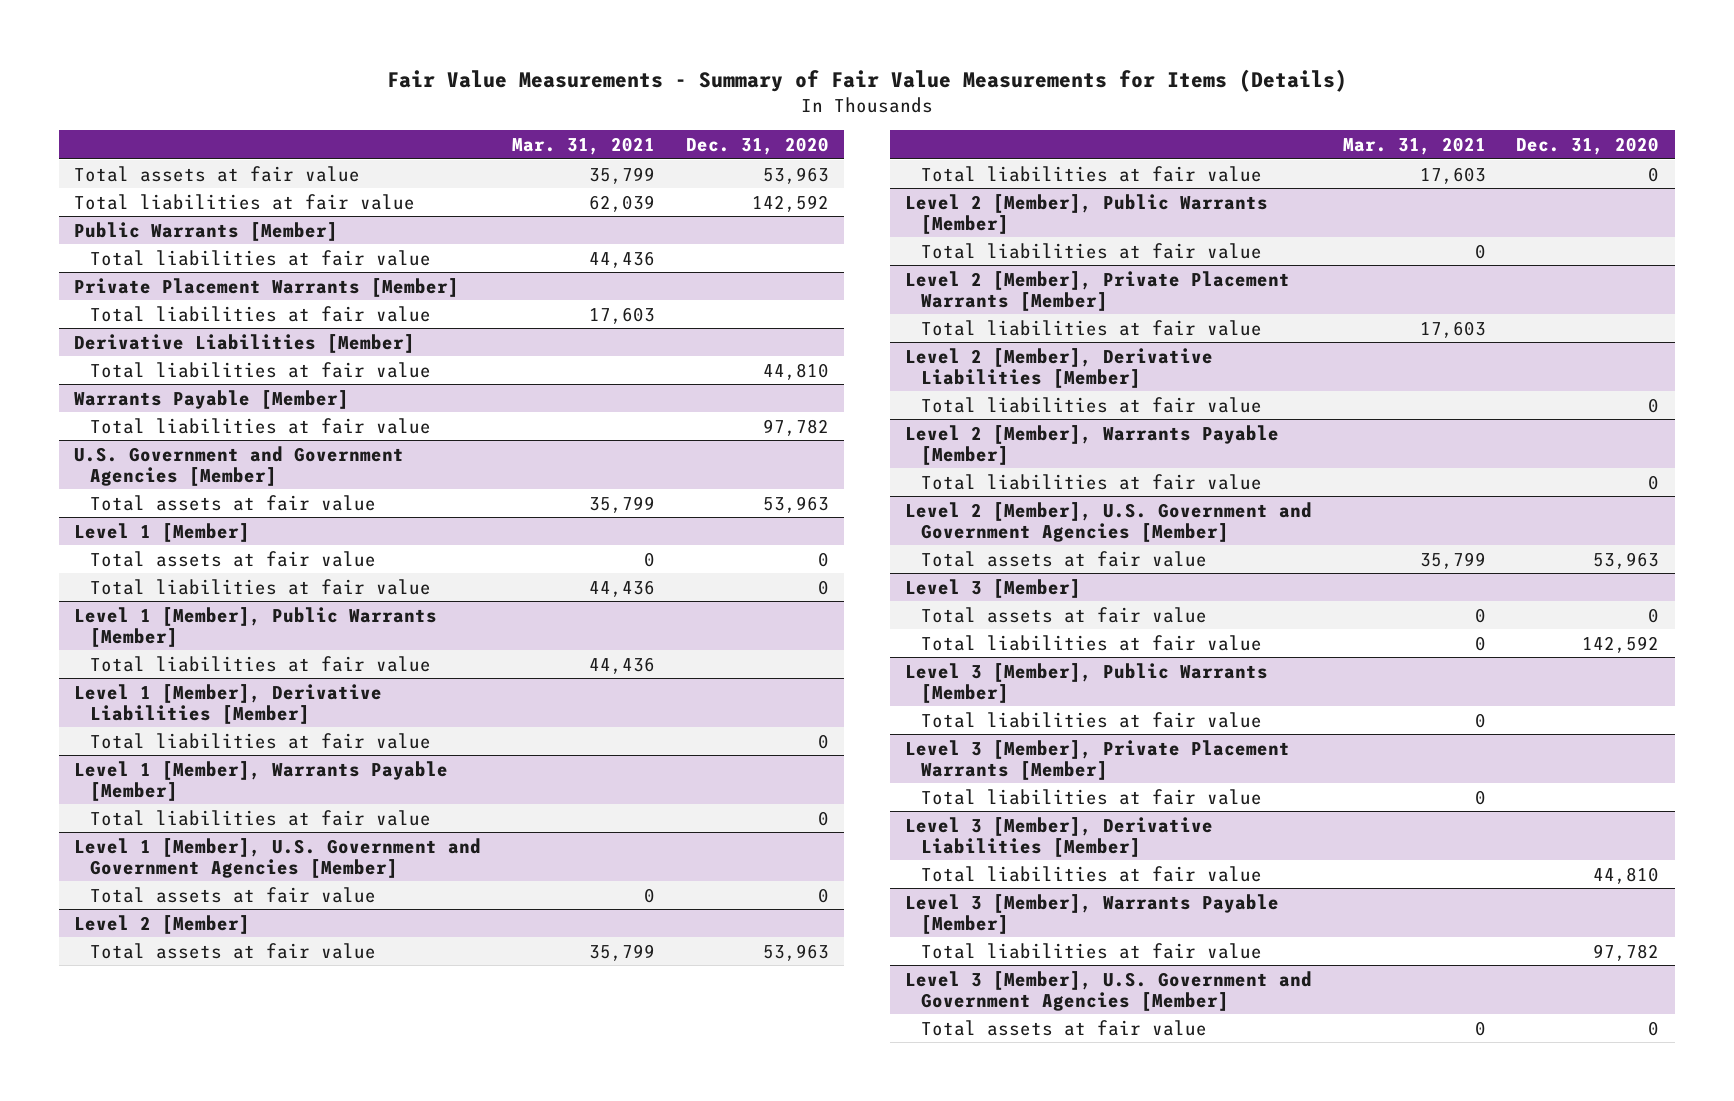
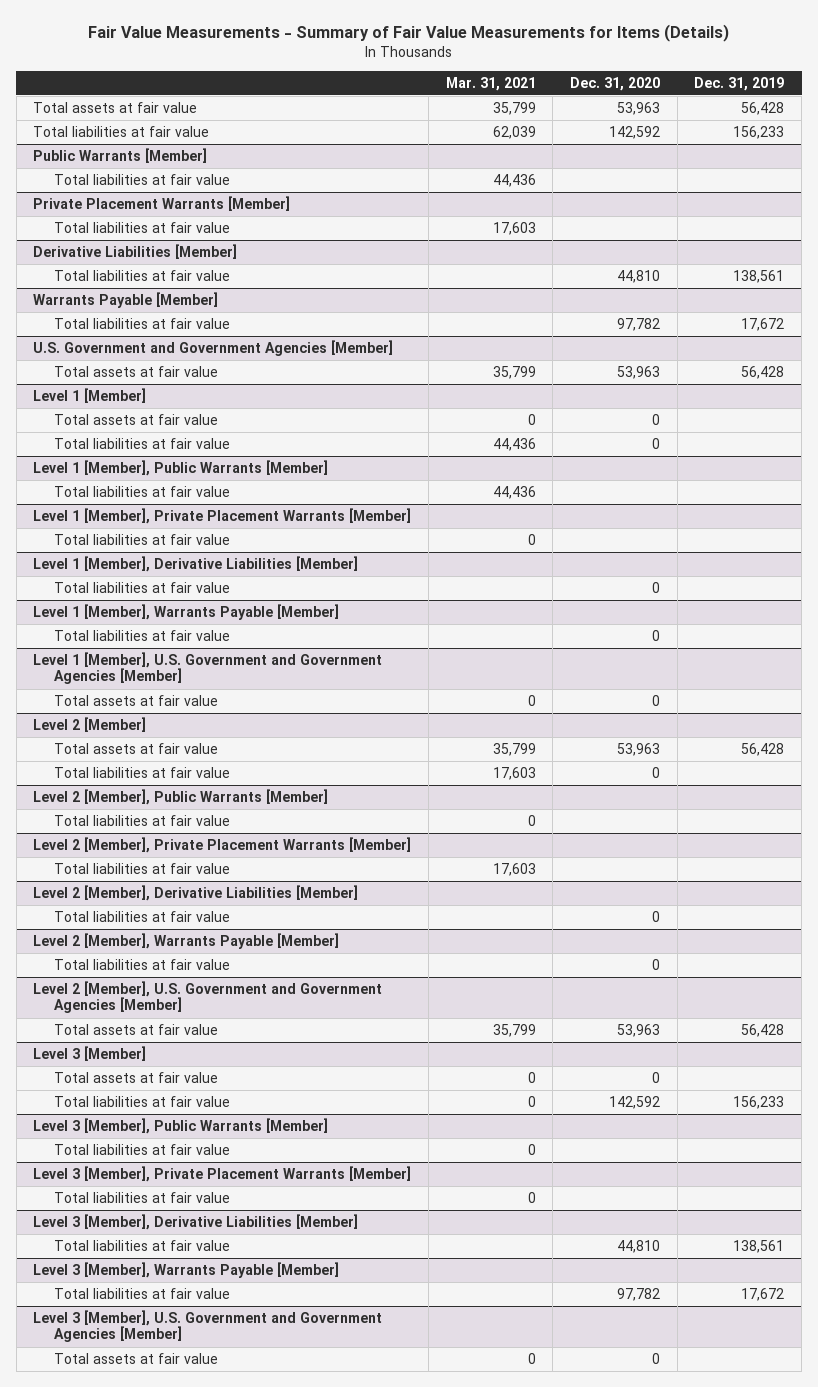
none -> [694,76,785,91] Dec. 31, 2019
none -> [33,508,412,525] Level 1 [Member], Private Placement Warrants [Member]
none -> [53,534,230,546] Total liabilities at fair value

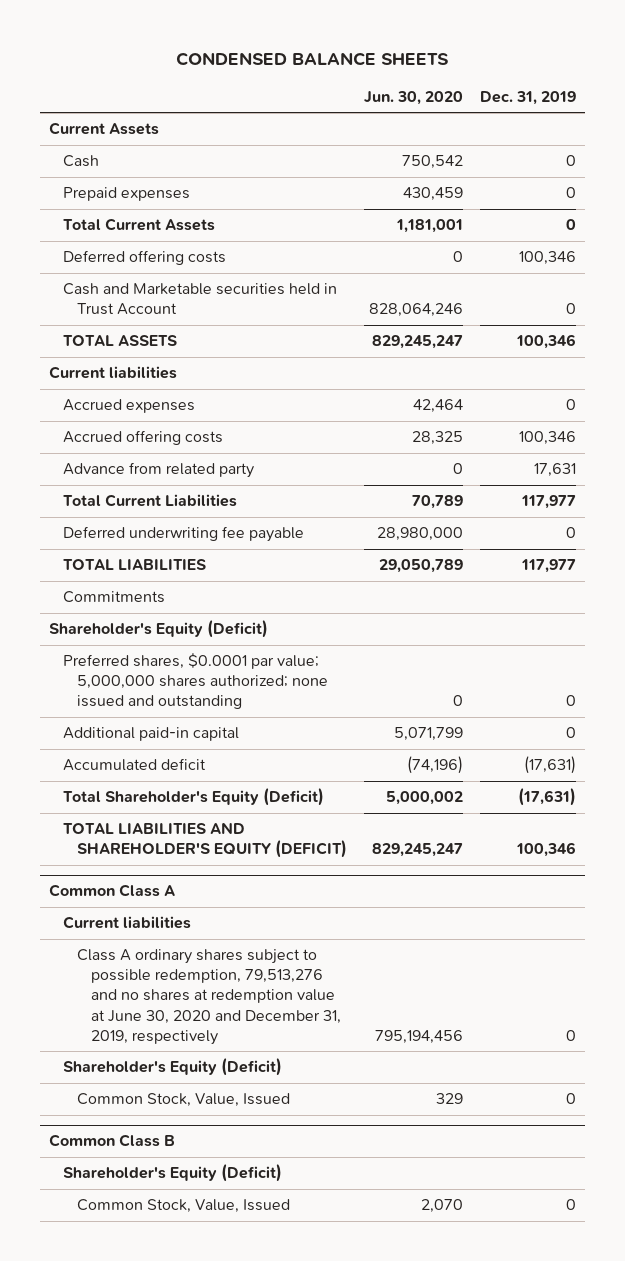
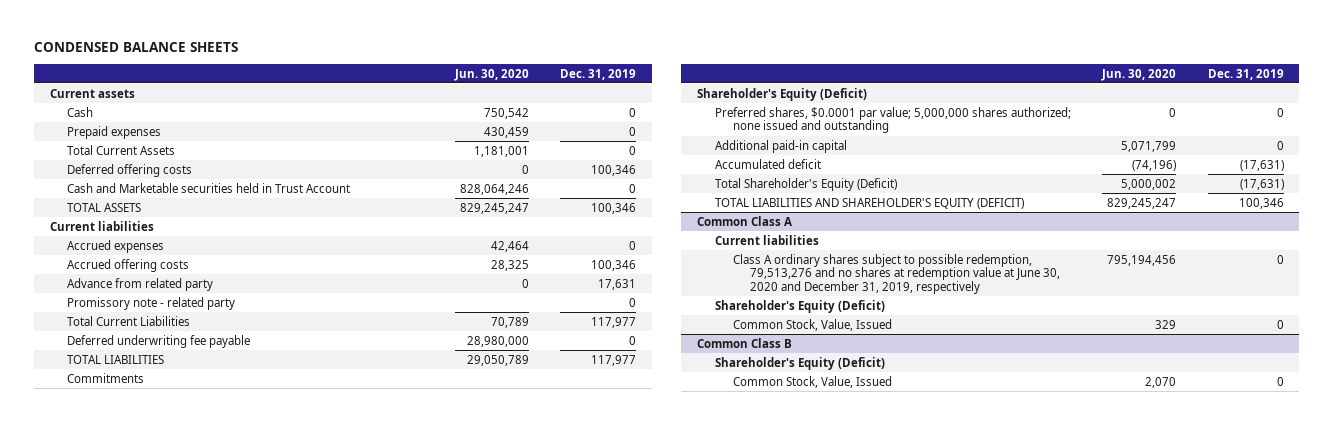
[48,122,159,136] Current Assets -> [49,88,135,98] Current assets
none -> [67,296,236,310] Promissory note - related party

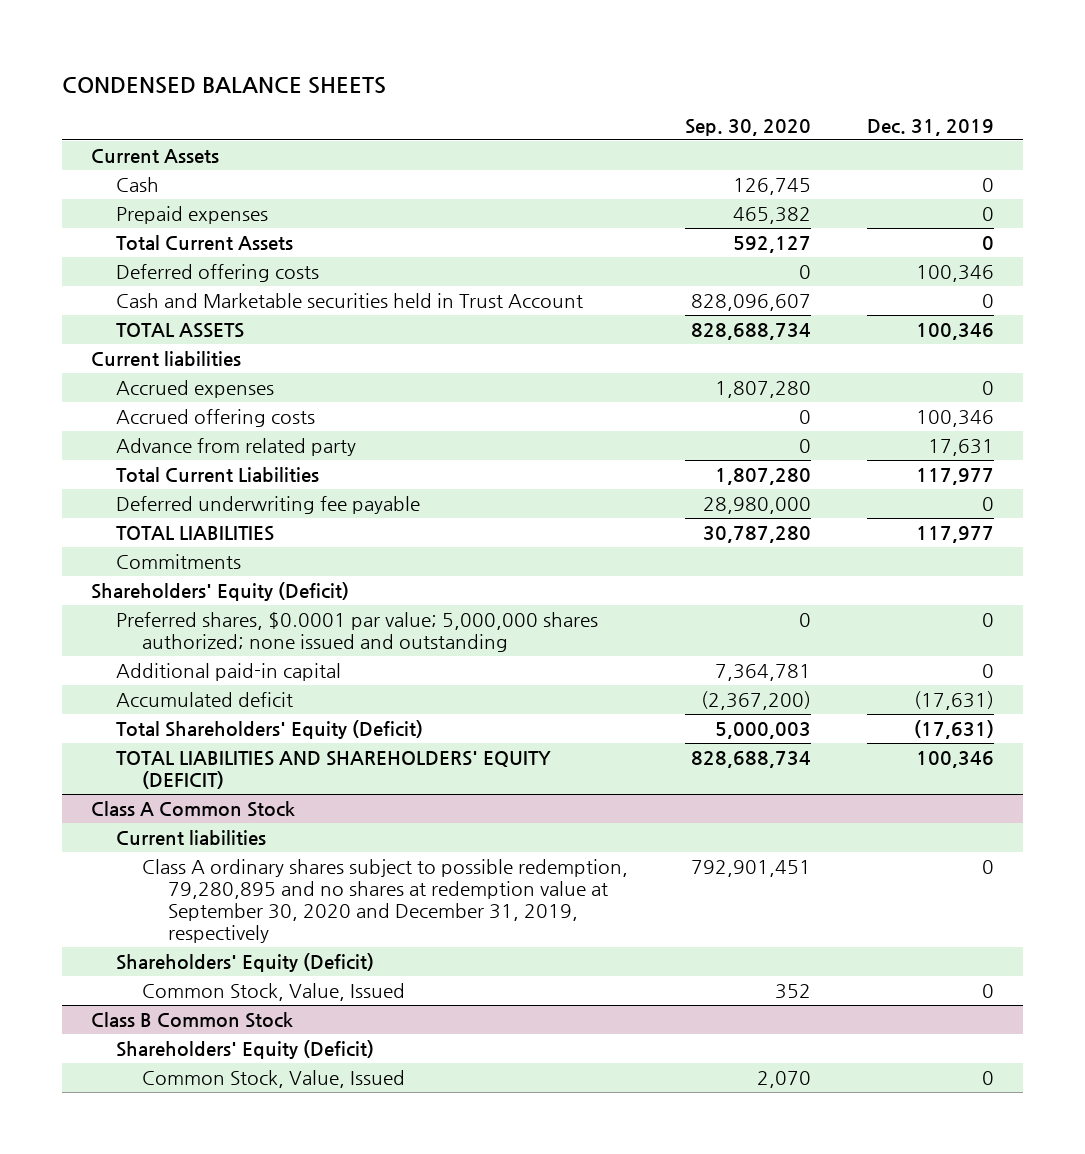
[453,68,529,81] Jun. 30, 2020 -> none
none -> [684,118,811,136] Sep. 30, 2020
[49,88,135,98] Current assets -> [90,149,219,164] Current Assets
[67,296,236,310] Promissory note - related party -> none
[697,87,868,101] Shareholder's Equity (Deficit) -> [90,582,349,602] Shareholders' Equity (Deficit)
[714,177,897,191] Total Shareholder's Equity (Deficit) -> [116,720,424,740] Total Shareholders' Equity (Deficit)
[714,197,1024,209] TOTAL LIABILITIES AND SHAREHOLDER'S EQUITY (DEFICIT) -> [116,751,552,790] TOTAL LIABILITIES AND SHAREHOLDERS' EQUITY (DEFICIT)
[697,215,793,226] Common Class A -> [90,801,295,818] Class A Common Stock
[732,253,1061,294] Class A ordinary shares subject to possible redemption, 79,513,276 and no shares at redemption value at June 30, 2020 and December 31, 2019, respectively -> [142,859,629,943] Class A ordinary shares subject to possible redemption, 79,280,895 and no shares at redemption value at September 30, 2020 and December 31, 2019, respectively
[714,299,885,313] Shareholder's Equity (Deficit) -> [116,953,375,973] Shareholders' Equity (Deficit)
[697,337,793,348] Common Class B -> [90,1012,293,1029] Class B Common Stock
[714,356,885,370] Shareholder's Equity (Deficit) -> [116,1040,375,1060] Shareholders' Equity (Deficit)

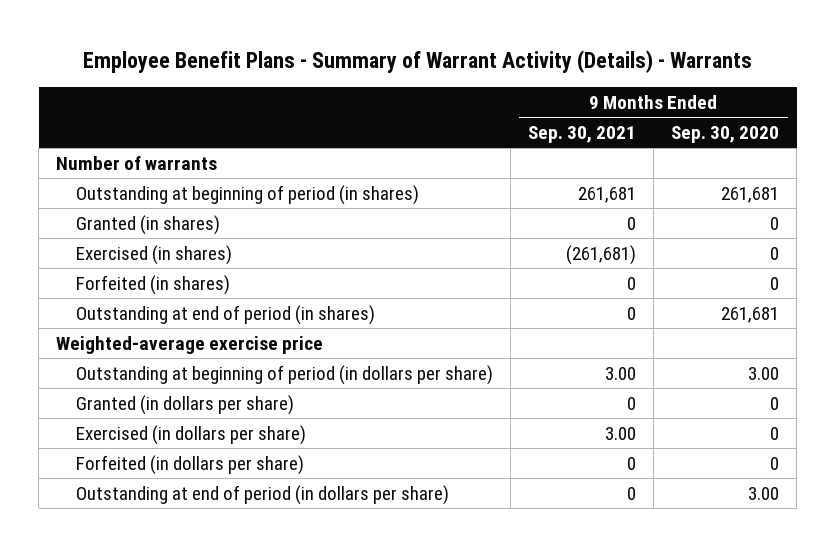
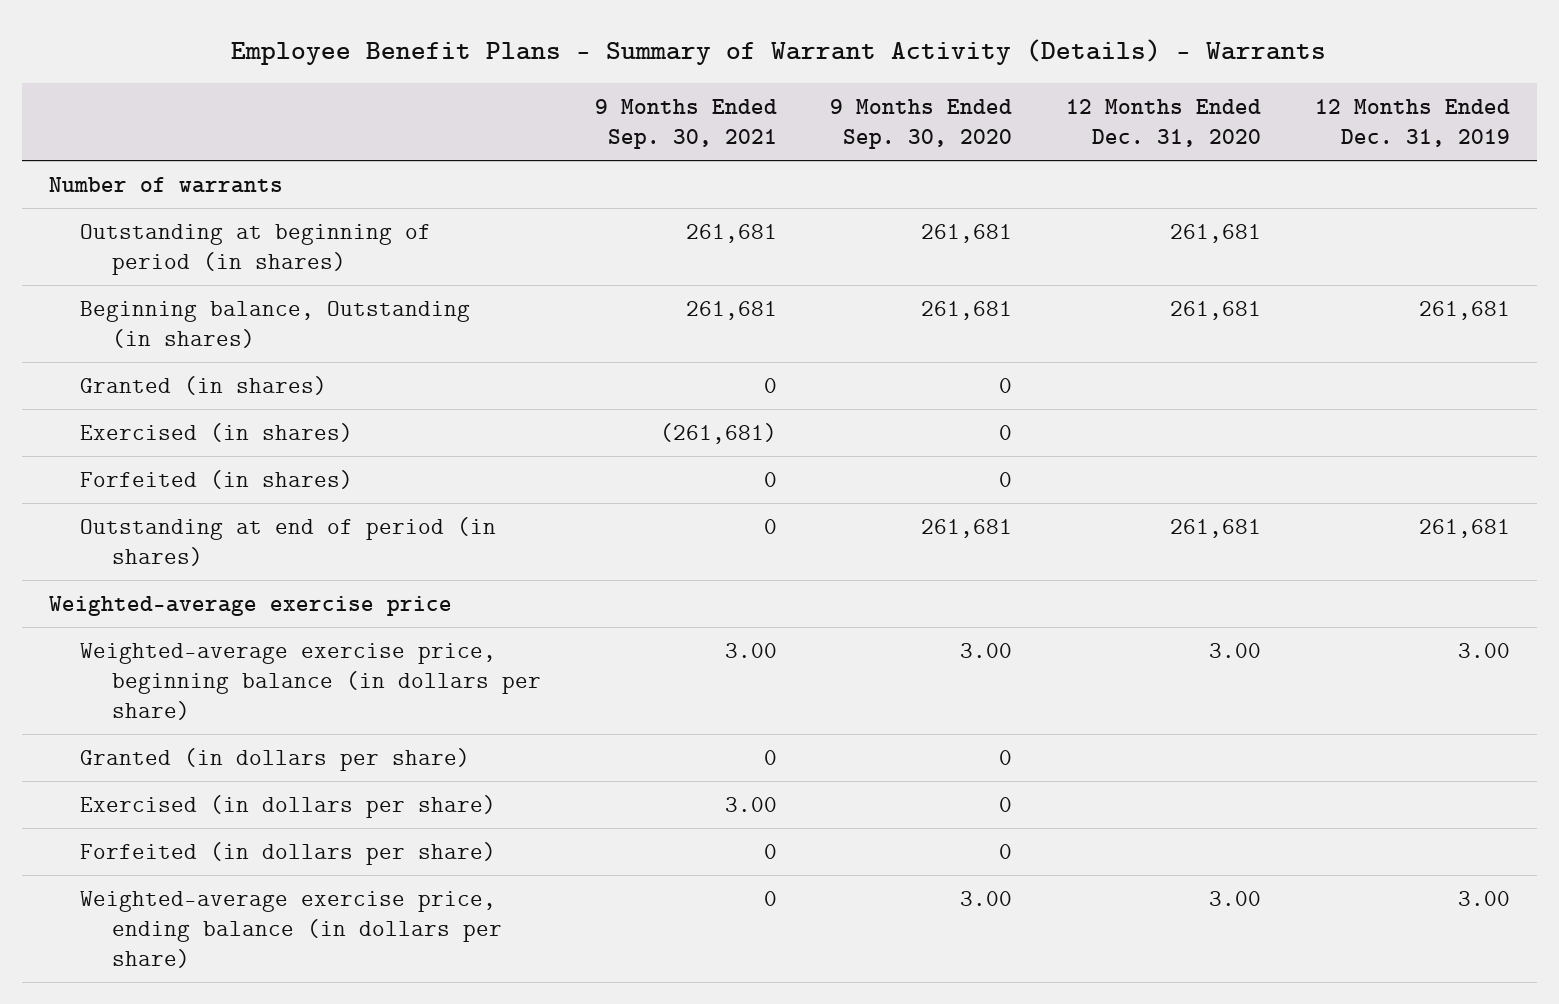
none -> [1066,99,1262,148] 12 Months Ended Dec. 31, 2020
none -> [1314,99,1510,148] 12 Months Ended Dec. 31, 2019
none -> [80,300,471,348] Beginning balance, Outstanding (in shares)
[75,364,493,385] Outstanding at beginning of period (in dollars per share) -> [80,642,542,720] Weighted-average exercise price, beginning balance (in dollars per share)
[75,484,449,505] Outstanding at end of period (in dollars per share) -> [80,890,503,968] Weighted-average exercise price, ending balance (in dollars per share)

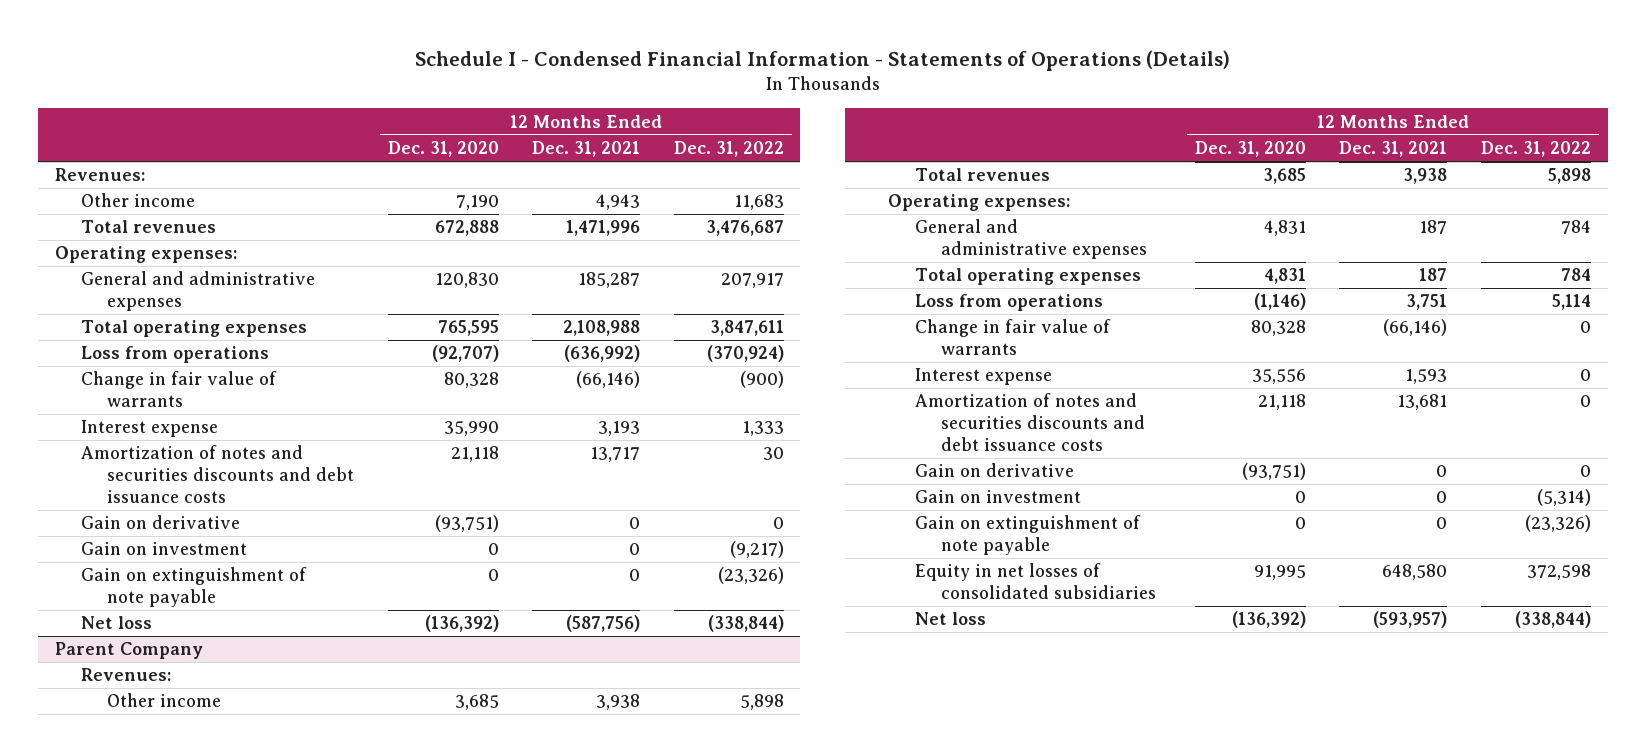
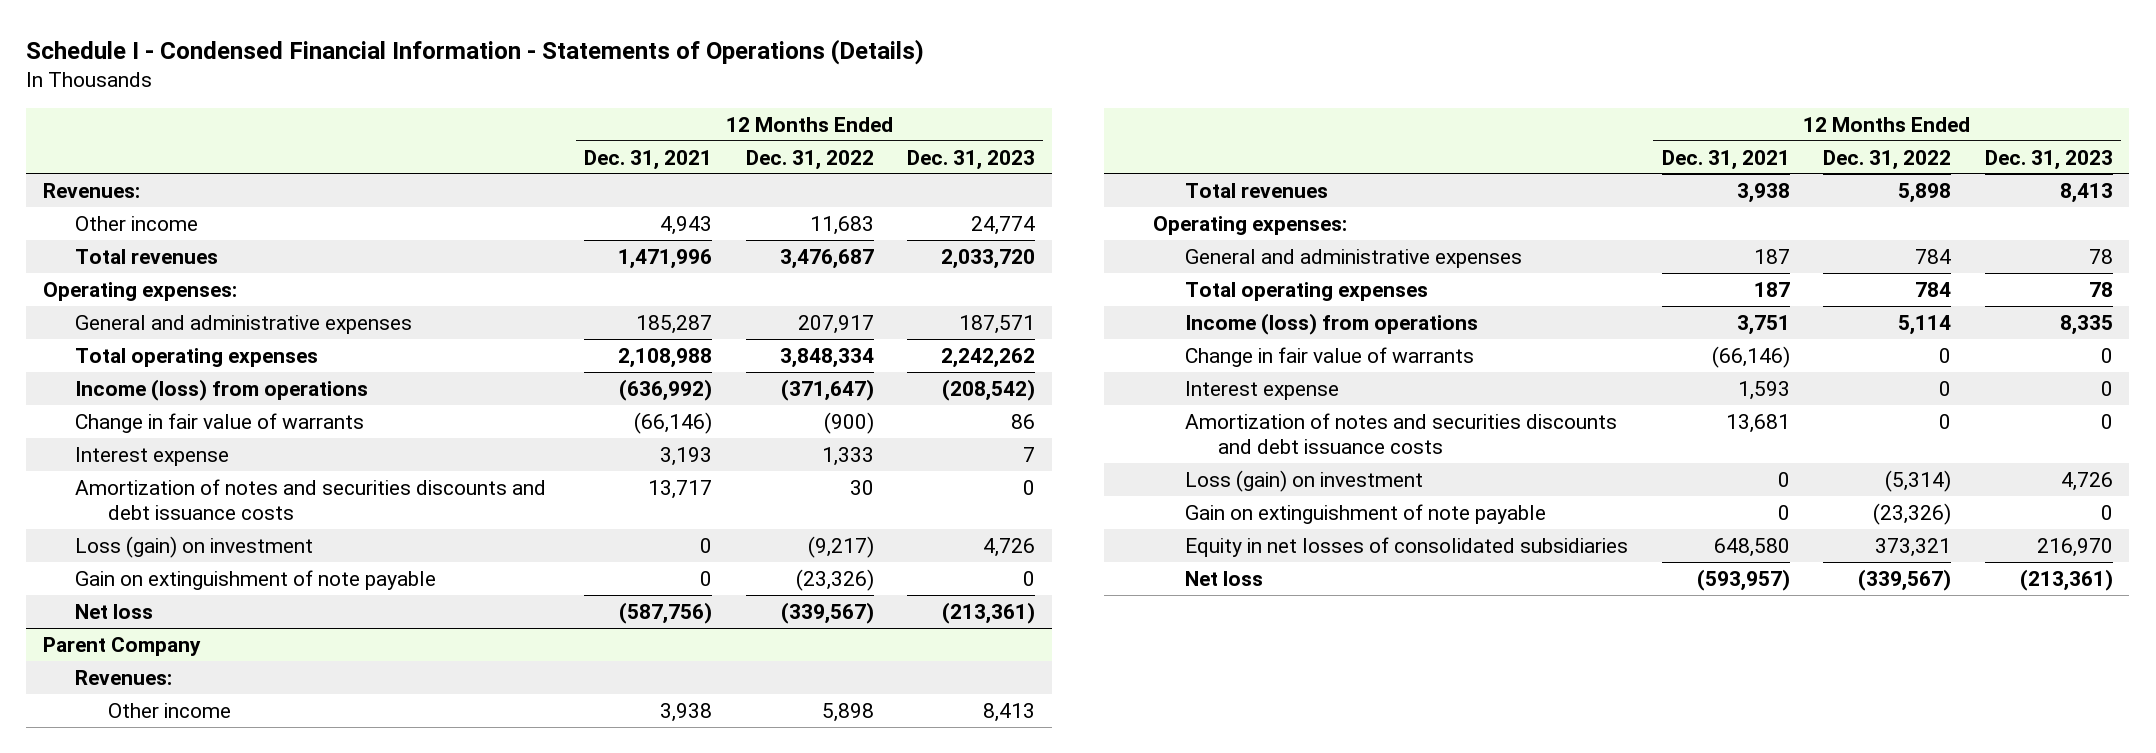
[387,141,499,158] Dec. 31, 2020 -> none
none -> [906,149,1035,170] Dec. 31, 2023
[709,320,784,337] 3,847,611 -> [779,347,874,368] 3,848,334
[81,346,270,364] Loss from operations -> [75,378,369,401] Income (loss) from operations
[706,345,784,363] (370,924) -> [780,378,874,401] (371,647)
[81,515,241,530] Gain on derivative -> none
[81,542,248,556] Gain on investment -> [75,535,314,558] Loss (gain) on investment
[707,615,784,633] (338,844) -> [780,601,874,624] (339,567)
[914,294,1103,312] Loss from operations -> [1185,312,1479,335] Income (loss) from operations
[914,463,1074,478] Gain on derivative -> none
[914,490,1081,504] Gain on investment -> [1185,469,1424,492] Loss (gain) on investment
[1526,564,1591,581] 372,598 -> [1875,537,1952,557] 373,321
[1514,611,1591,629] (338,844) -> [1858,568,1952,591] (339,567)

